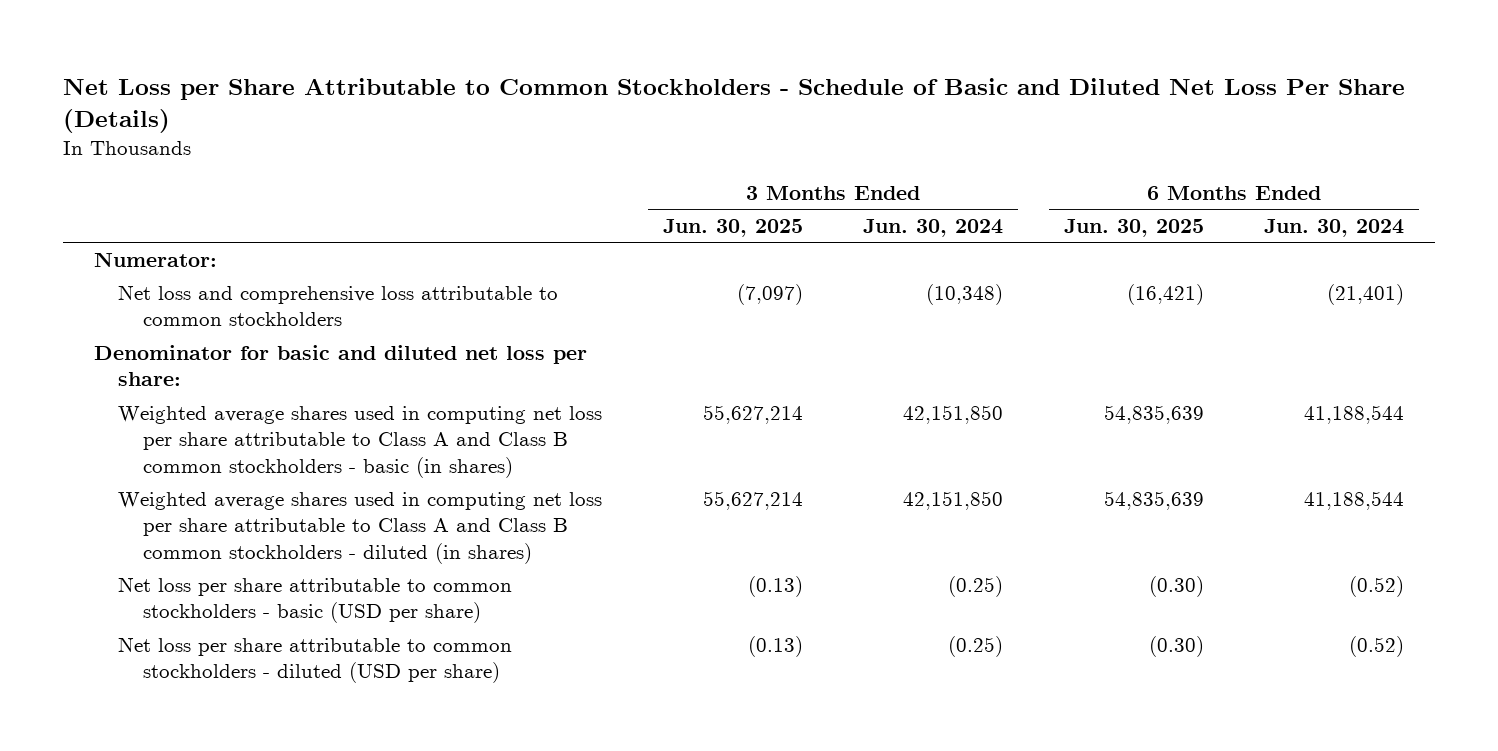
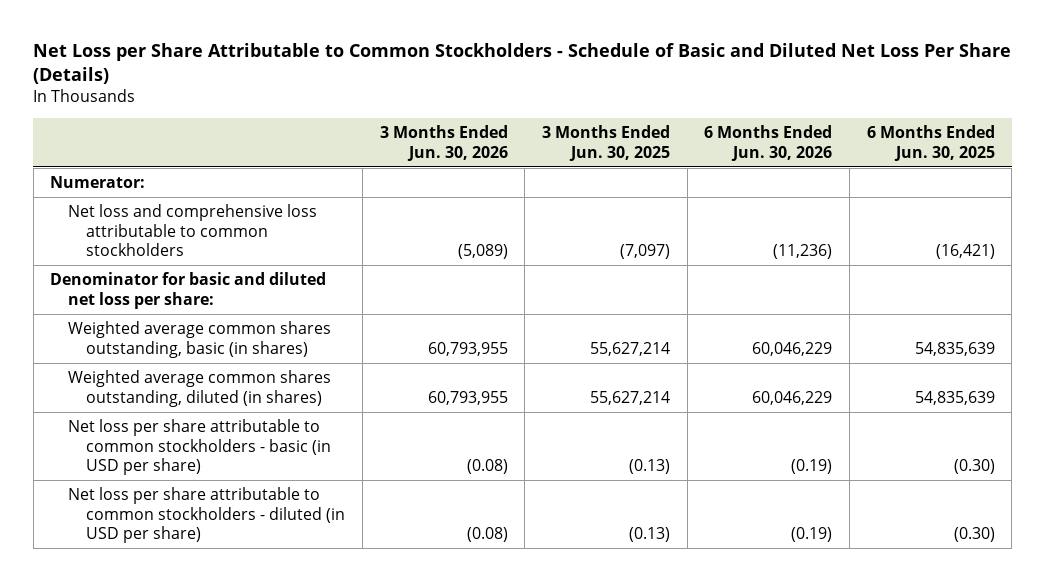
[863,218,1004,237] Jun. 30, 2024 -> none
[1264,218,1405,237] Jun. 30, 2024 -> none
none -> [379,125,508,161] 3 Months Ended Jun. 30, 2026
none -> [704,125,833,161] 6 Months Ended Jun. 30, 2026
[118,405,603,478] Weighted average shares used in computing net loss per share attributable to Class A and Class B common stockholders - basic (in shares) -> [68,321,332,358] Weighted average common shares outstanding, basic (in shares)
[118,491,603,564] Weighted average shares used in computing net loss per share attributable to Class A and Class B common stockholders - diluted (in shares) -> [68,370,332,407] Weighted average common shares outstanding, diluted (in shares)
[118,576,513,624] Net loss per share attributable to common stockholders - basic (USD per share) -> [68,419,332,475] Net loss per share attributable to common stockholders - basic (in USD per share)
[118,636,513,684] Net loss per share attributable to common stockholders - diluted (USD per share) -> [68,487,346,543] Net loss per share attributable to common stockholders - diluted (in USD per share)

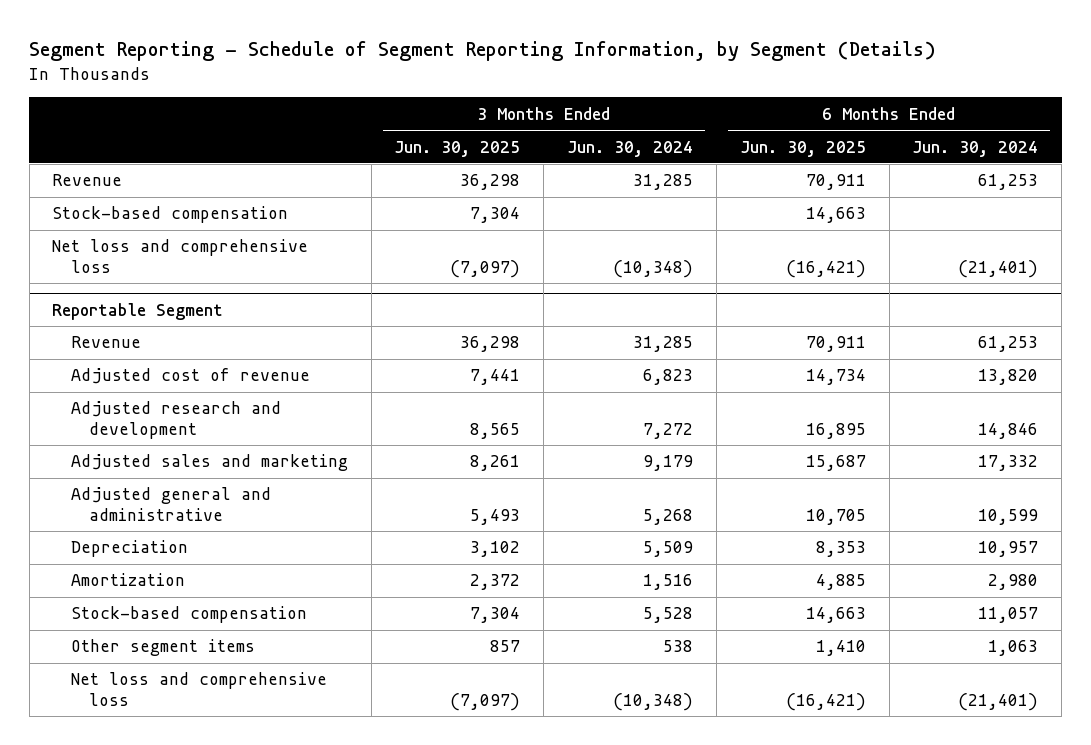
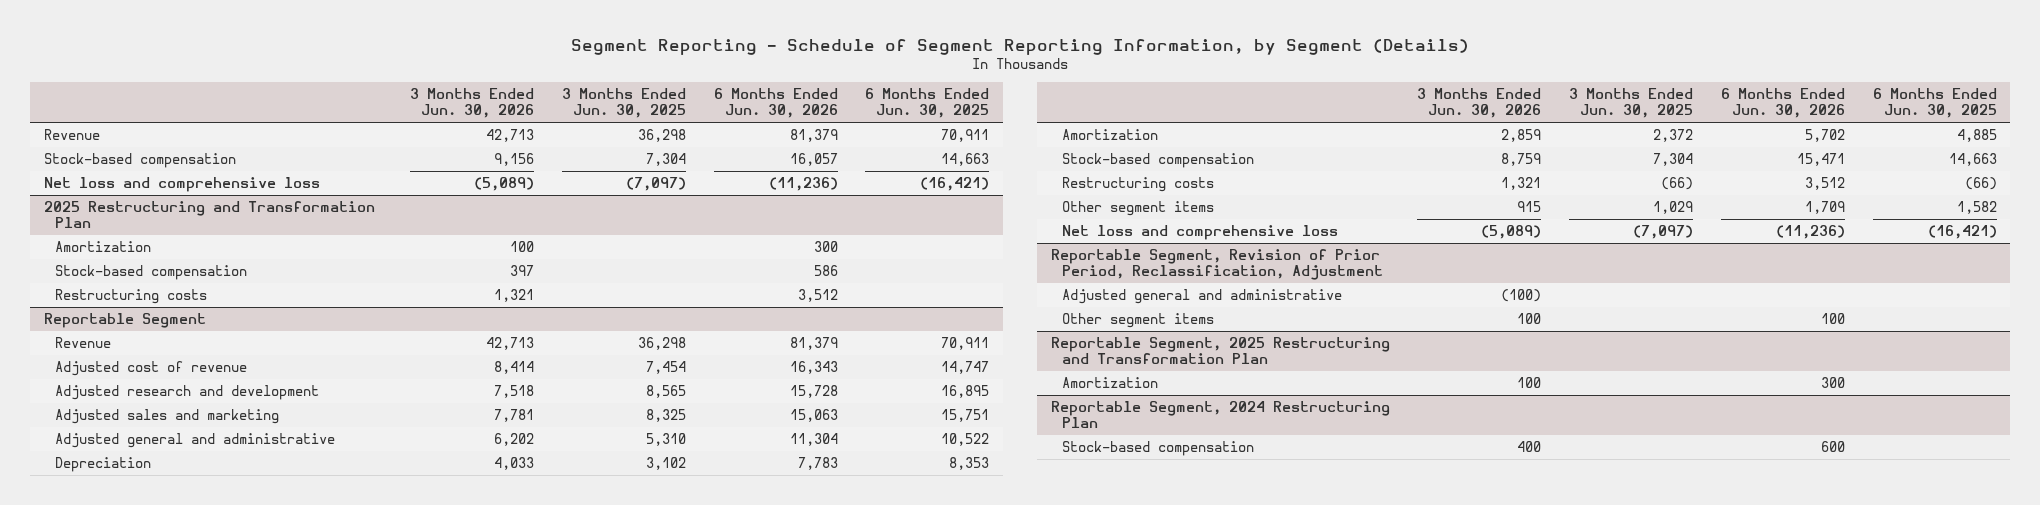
[567,140,694,157] Jun. 30, 2024 -> none
[912,140,1039,157] Jun. 30, 2024 -> none
none -> [410,88,535,119] 3 Months Ended Jun. 30, 2026
none -> [713,88,838,119] 6 Months Ended Jun. 30, 2026
none -> [43,201,375,229] 2025 Restructuring and Transformation Plan
none -> [54,241,151,253] Amortization
none -> [54,265,247,281] Stock-based compensation
none -> [54,289,207,305] Restructuring costs
[470,369,521,386] 7,441 -> [646,361,687,375] 7,454
[805,369,866,386] 14,734 -> [941,361,990,375] 14,747
[470,455,521,472] 8,261 -> [646,409,687,423] 8,325
[805,455,866,472] 15,687 -> [941,409,990,423] 15,751
[470,509,521,526] 5,493 -> [646,433,687,447] 5,310
[805,509,866,526] 10,705 -> [941,433,990,447] 10,522
none -> [1061,177,1214,193] Restructuring costs
[490,640,521,653] 857 -> [1653,201,1694,215] 1,029
[815,640,866,657] 1,410 -> [1956,201,1997,215] 1,582
none -> [1050,249,1383,281] Reportable Segment, Revision of Prior Period, Reclassification, Adjustment
none -> [1061,289,1342,305] Adjusted general and administrative
none -> [1061,313,1214,329] Other segment items
none -> [1050,337,1390,365] Reportable Segment, 2025 Restructuring and Transformation Plan
none -> [1061,377,1158,389] Amortization
none -> [1050,401,1390,429] Reportable Segment, 2024 Restructuring Plan
none -> [1061,441,1254,457] Stock-based compensation

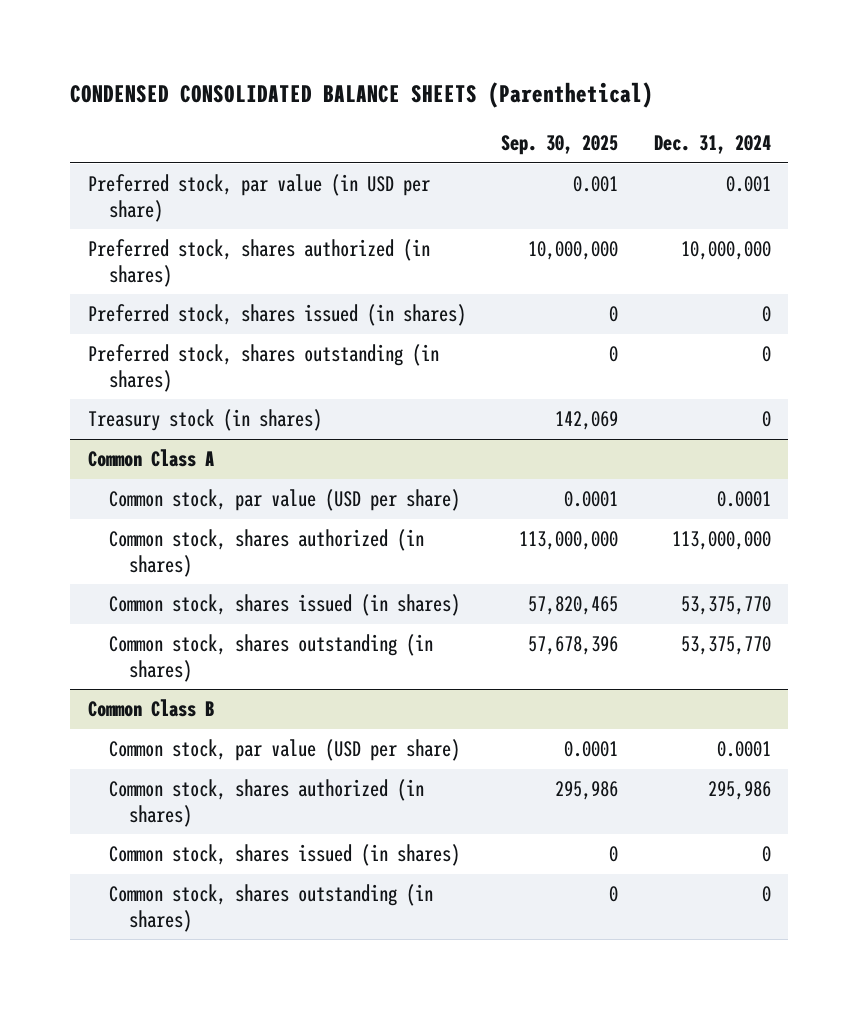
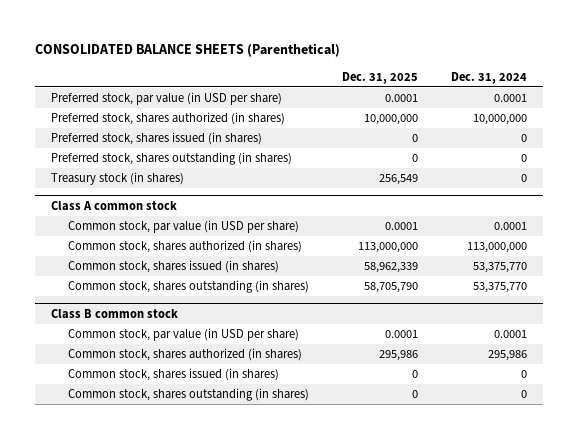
[70,82,654,109] CONDENSED CONSOLIDATED BALANCE SHEETS (Parenthetical) -> [34,43,340,58] CONSOLIDATED BALANCE SHEETS (Parenthetical)
[501,135,619,156] Sep. 30, 2025 -> none
none -> [341,71,418,84] Dec. 31, 2025
[725,176,771,193] 0.001 -> [493,94,527,103] 0.0001
[87,449,214,468] Common Class A -> [51,201,178,212] Class A common stock
[108,489,460,512] Common stock, par value (USD per share) -> [67,220,299,234] Common stock, par value (in USD per share)
[87,699,214,718] Common Class B -> [51,309,179,320] Class B common stock
[108,739,460,762] Common stock, par value (USD per share) -> [67,328,299,342] Common stock, par value (in USD per share)

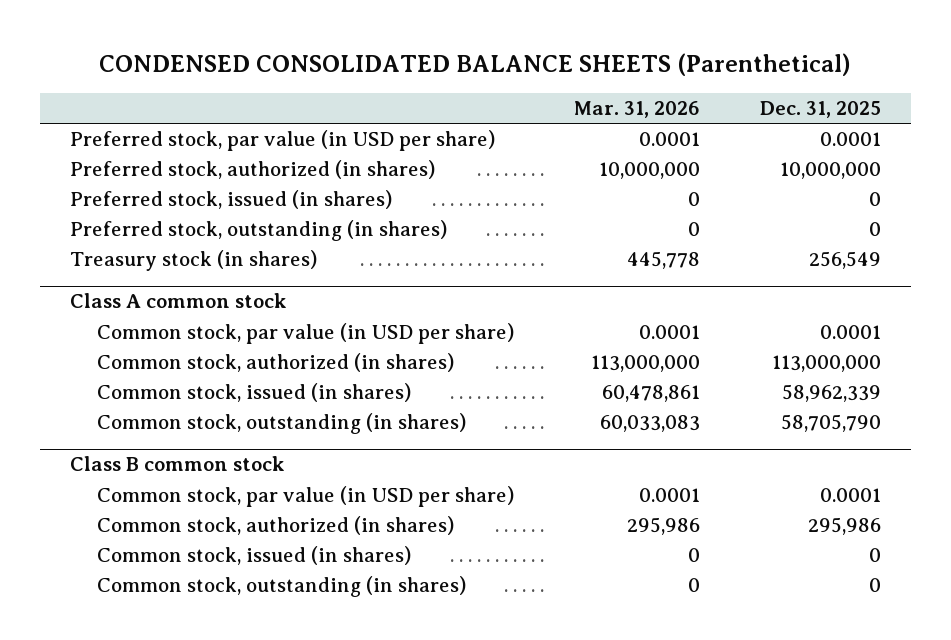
[34,43,340,58] CONSOLIDATED BALANCE SHEETS (Parenthetical) -> [99,53,852,77] CONDENSED CONSOLIDATED BALANCE SHEETS (Parenthetical)
[450,71,527,84] Dec. 31, 2024 -> none
none -> [573,101,700,119] Mar. 31, 2026
[51,112,286,126] Preferred stock, shares authorized (in shares) -> [70,160,436,180] Preferred stock, authorized (in shares)
[51,132,263,146] Preferred stock, shares issued (in shares) -> [70,190,393,210] Preferred stock, issued (in shares)
[51,152,293,166] Preferred stock, shares outstanding (in shares) -> [70,220,448,242] Preferred stock, outstanding (in shares)
[67,240,302,254] Common stock, shares authorized (in shares) -> [96,353,454,373] Common stock, authorized (in shares)
[67,260,279,274] Common stock, shares issued (in shares) -> [96,383,411,403] Common stock, issued (in shares)
[67,280,309,294] Common stock, shares outstanding (in shares) -> [96,413,466,435] Common stock, outstanding (in shares)
[67,348,302,362] Common stock, shares authorized (in shares) -> [96,516,454,536] Common stock, authorized (in shares)
[67,368,279,382] Common stock, shares issued (in shares) -> [96,546,411,566] Common stock, issued (in shares)
[67,388,309,402] Common stock, shares outstanding (in shares) -> [96,576,466,598] Common stock, outstanding (in shares)

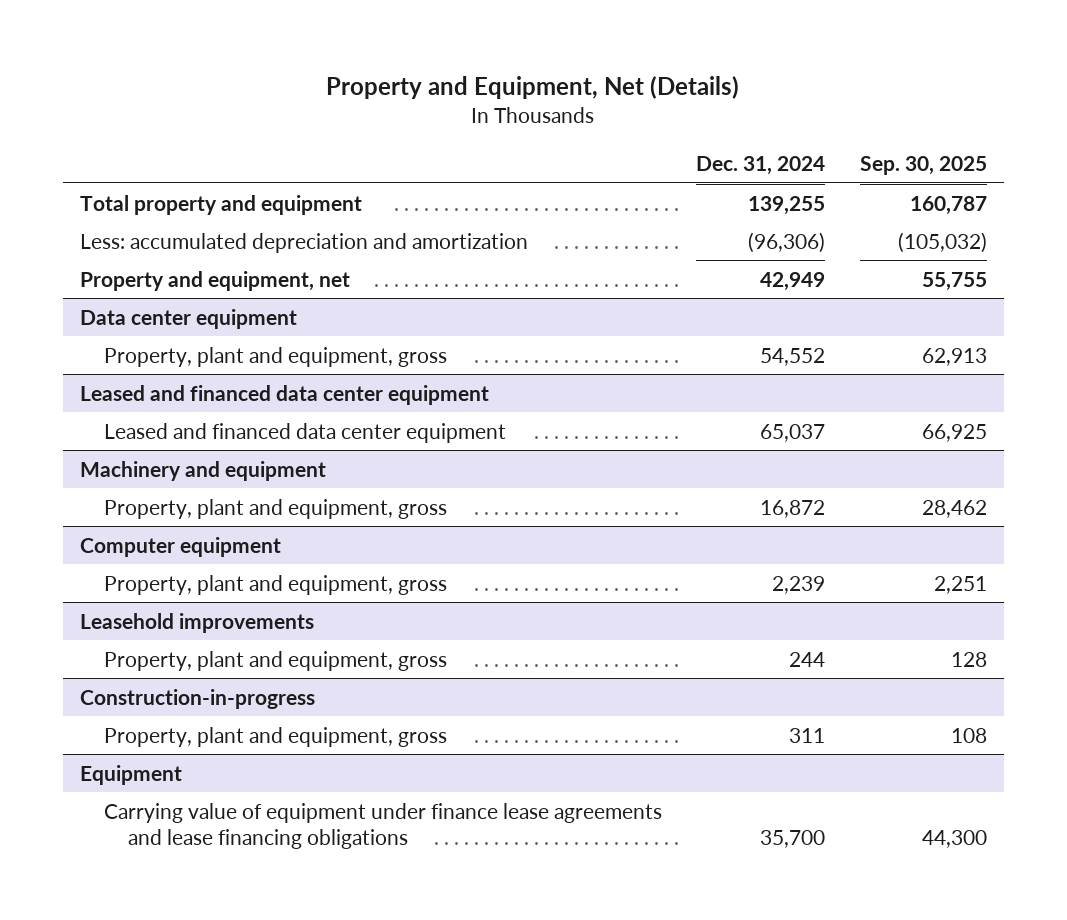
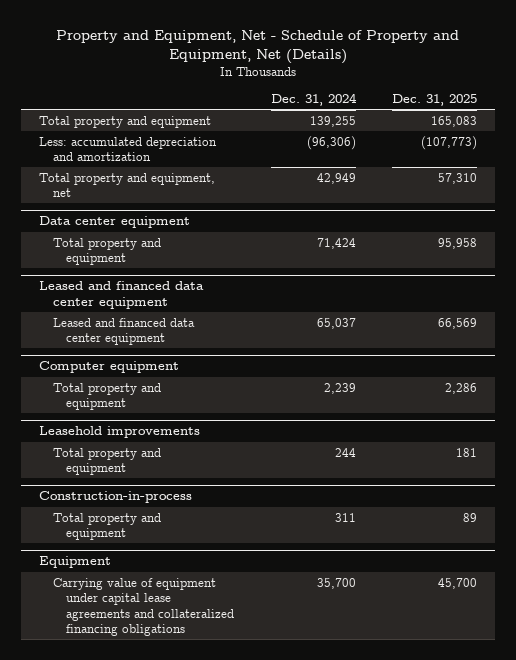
[326,76,740,100] Property and Equipment, Net (Details) -> [56,30,460,65] Property and Equipment, Net - Schedule of Property and Equipment, Net (Details)
[859,155,987,175] Sep. 30, 2025 -> none
none -> [392,94,478,107] Dec. 31, 2025
[80,270,351,291] Property and equipment, net -> [39,172,216,198] Total property and equipment, net
[103,346,447,367] Property, plant and equipment, gross -> [52,237,161,266] Total property and equipment
[760,347,826,366] 54,552 -> [316,237,356,249] 71,424
[80,460,327,481] Machinery and equipment -> none
[103,498,447,519] Property, plant and equipment, gross -> none
[103,574,447,595] Property, plant and equipment, gross -> [52,382,161,411] Total property and equipment
[103,650,447,671] Property, plant and equipment, gross -> [52,447,161,476] Total property and equipment
[80,688,316,709] Construction-in-progress -> [39,491,193,504] Construction-in-process
[103,726,447,747] Property, plant and equipment, gross -> [52,512,161,541] Total property and equipment
[103,802,662,850] Carrying value of equipment under finance lease agreements and lease financing obligations -> [52,577,235,636] Carrying value of equipment under capital lease agreements and collateralized financing obligations

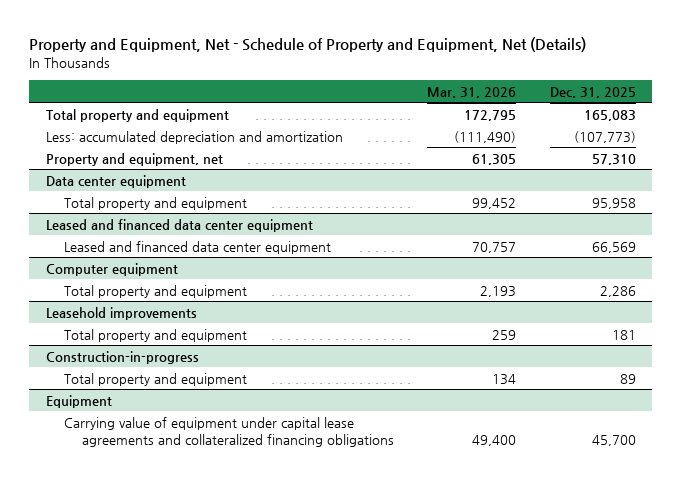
[270,93,357,107] Dec. 31, 2024 -> none
none -> [427,87,517,99] Mar. 31, 2026
[39,172,216,198] Total property and equipment, net -> [45,152,223,166] Property and equipment, net
[39,491,193,504] Construction-in-process -> [45,350,199,364] Construction-in-progress

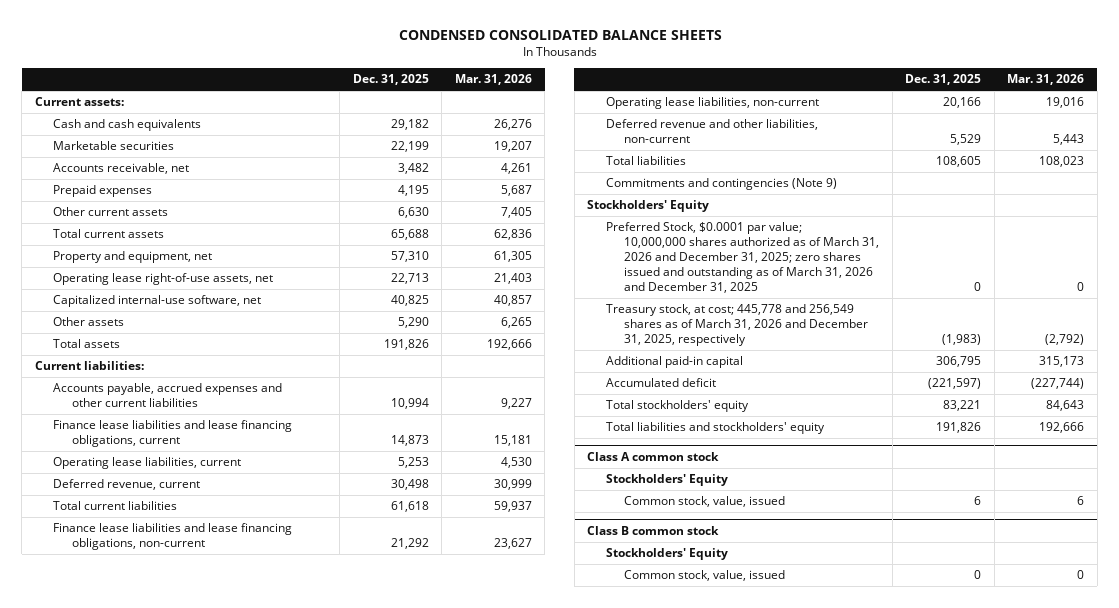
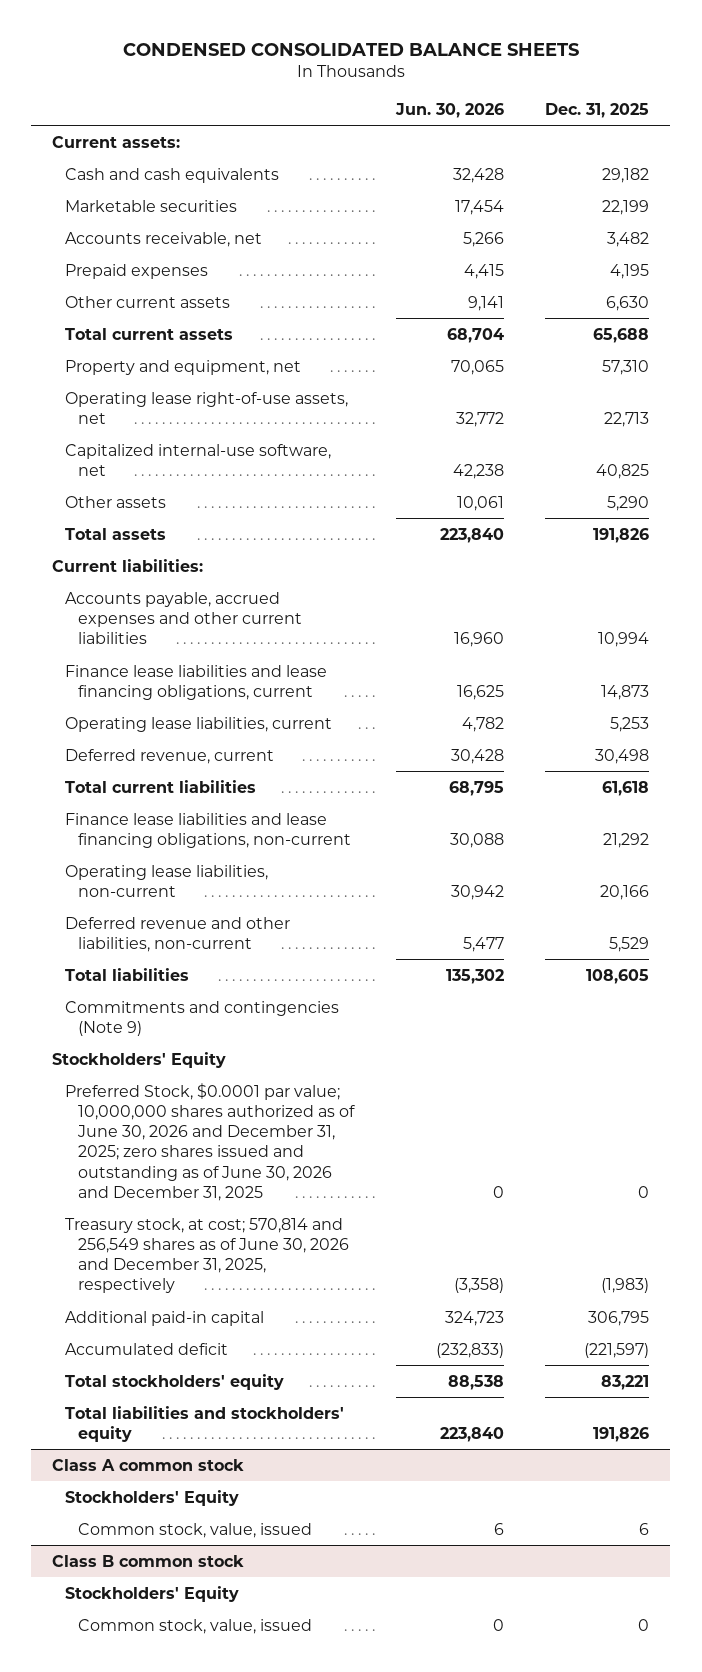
[454,74,532,86] Mar. 31, 2026 -> none
none -> [394,102,504,118] Jun. 30, 2026
[605,222,880,294] Preferred Stock, $0.0001 par value; 10,000,000 shares authorized as of March 31, 2026 and December 31, 2025; zero shares issued and outstanding as of March 31, 2026 and December 31, 2025 -> [65,1082,356,1201] Preferred Stock, $0.0001 par value; 10,000,000 shares authorized as of June 30, 2026 and December 31, 2025; zero shares issued and outstanding as of June 30, 2026 and December 31, 2025
[605,304,869,347] Treasury stock, at cost; 445,778 and 256,549 shares as of March 31, 2026 and December 31, 2025, respectively -> [65,1217,350,1294] Treasury stock, at cost; 570,814 and 256,549 shares as of June 30, 2026 and December 31, 2025, respectively

